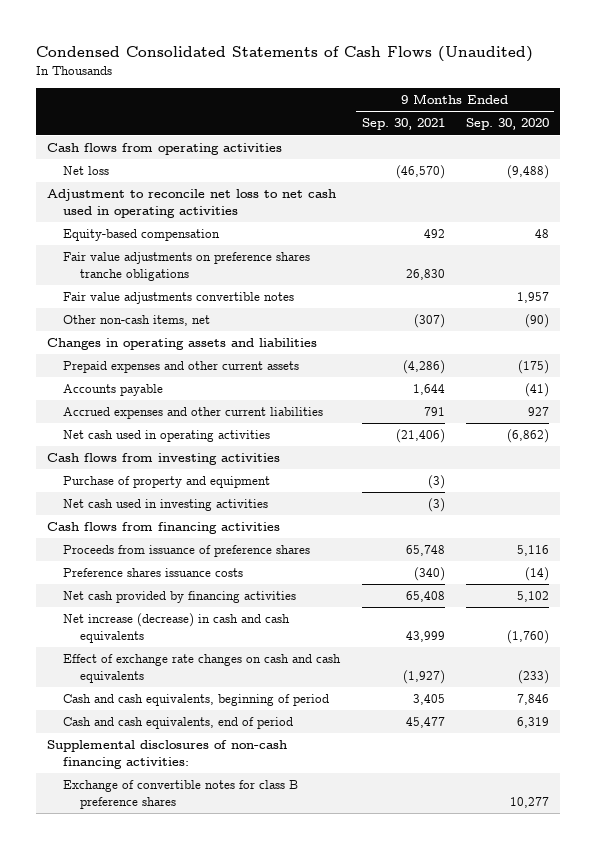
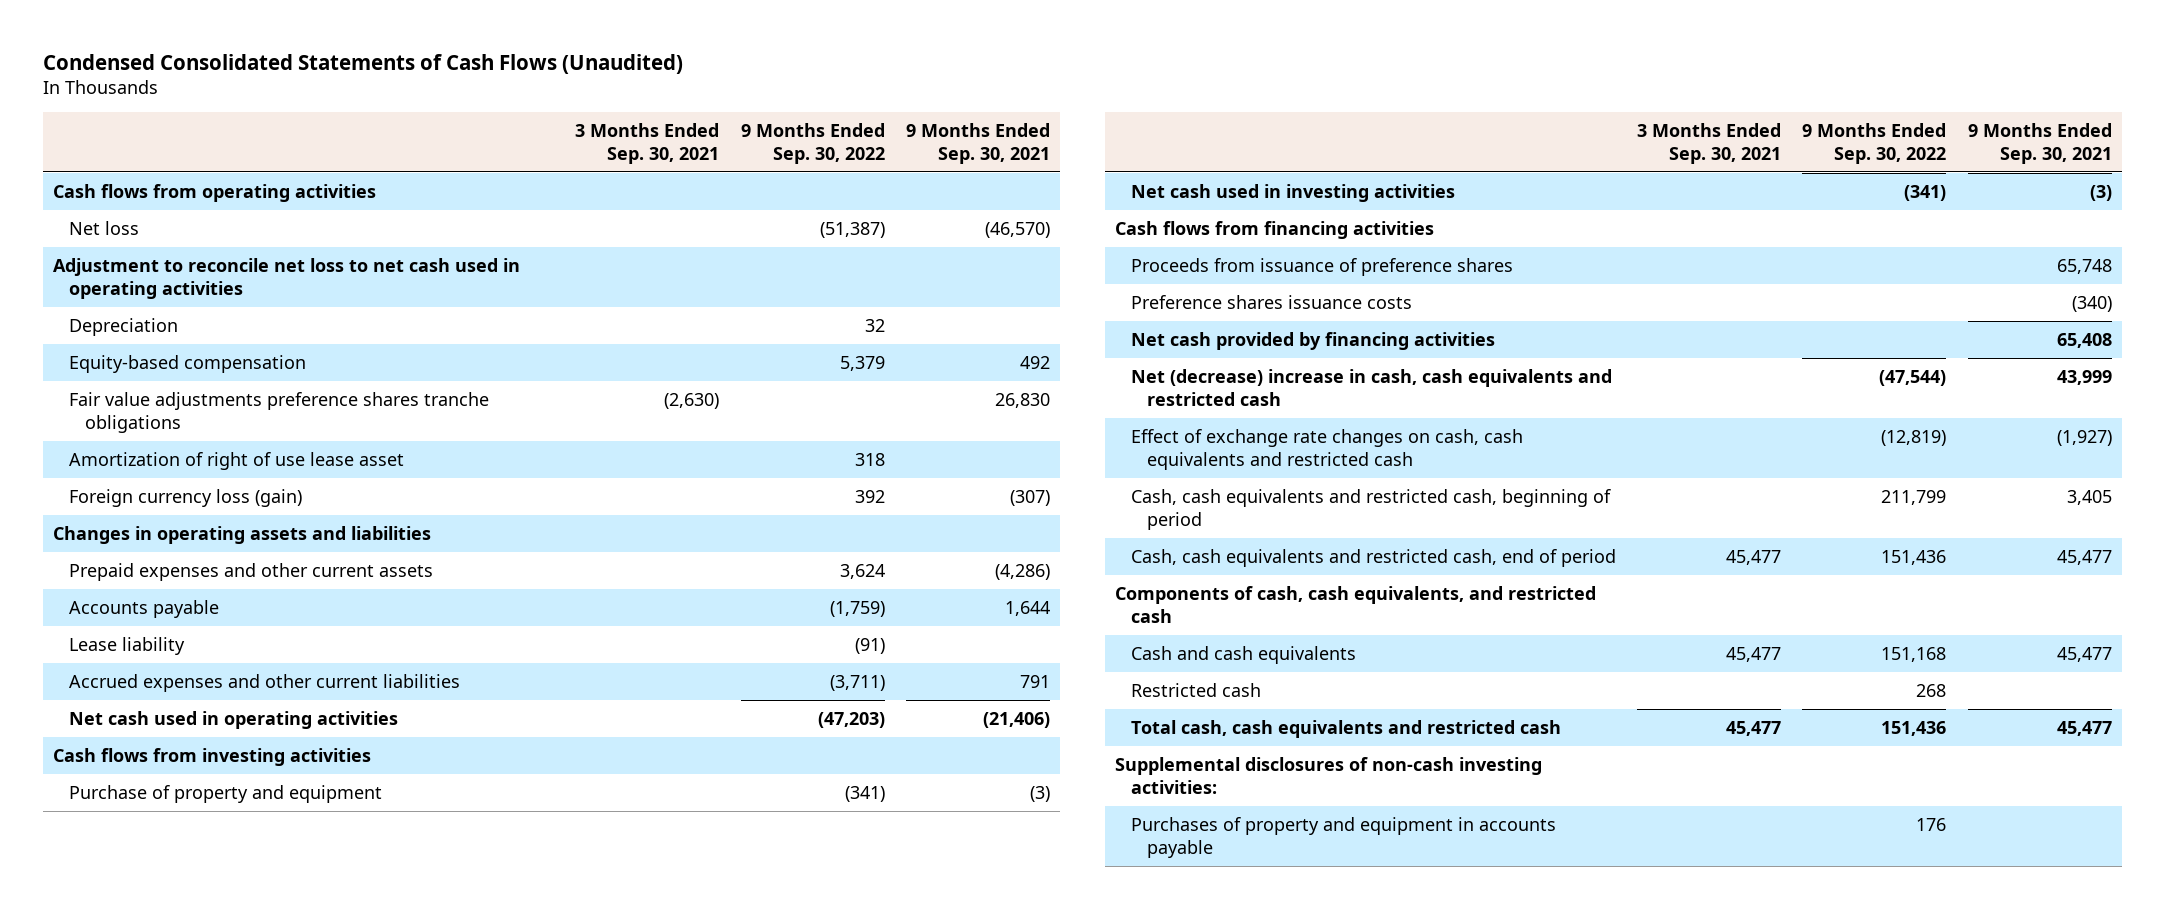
[466,118,550,131] Sep. 30, 2020 -> none
none -> [575,122,720,164] 3 Months Ended Sep. 30, 2021
none -> [740,122,885,164] 9 Months Ended Sep. 30, 2022
none -> [69,317,179,336] Depreciation
[63,292,295,305] Fair value adjustments convertible notes -> none
[63,315,211,327] Other non-cash items, net -> none
[63,252,311,282] Fair value adjustments on preference shares tranche obligations -> [69,391,490,433] Fair value adjustments preference shares tranche obligations
none -> [69,451,405,470] Amortization of right of use lease asset
none -> [69,488,303,507] Foreign currency loss (gain)
none -> [69,636,186,655] Lease liability
[63,780,299,810] Exchange of convertible notes for class B preference shares -> none
[63,613,291,644] Net increase (decrease) in cash and cash equivalents -> [1131,368,1613,406] Net (decrease) increase in cash, cash equivalents and restricted cash
[63,654,342,684] Effect of exchange rate changes on cash and cash equivalents -> [1131,428,1524,470] Effect of exchange rate changes on cash, cash equivalents and restricted cash
[63,694,330,707] Cash and cash equivalents, beginning of period -> [1131,488,1612,530] Cash, cash equivalents and restricted cash, beginning of period
[63,717,294,730] Cash and cash equivalents, end of period -> [1131,548,1617,567] Cash, cash equivalents and restricted cash, end of period
none -> [1115,585,1597,623] Components of cash, cash equivalents, and restricted cash
none -> [1131,645,1357,664] Cash and cash equivalents
none -> [1131,682,1262,697] Restricted cash
none -> [1131,719,1562,738] Total cash, cash equivalents and restricted cash
[47,740,288,770] Supplemental disclosures of non-cash financing activities: -> [1115,756,1543,794] Supplemental disclosures of non-cash investing activities:
none -> [1131,816,1557,858] Purchases of property and equipment in accounts payable

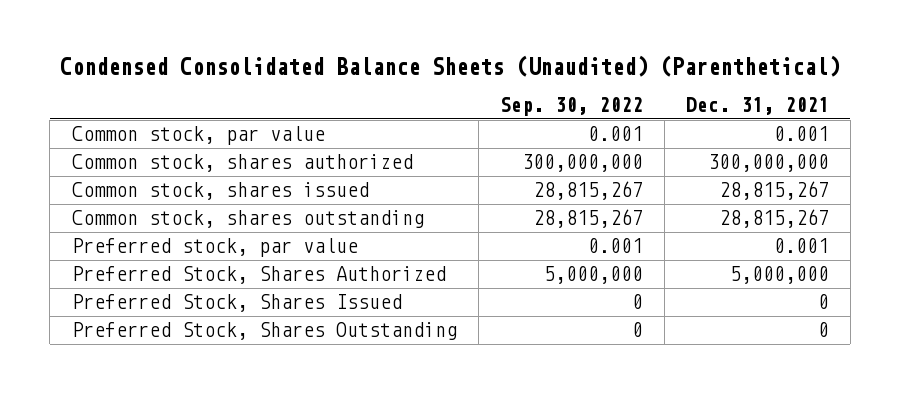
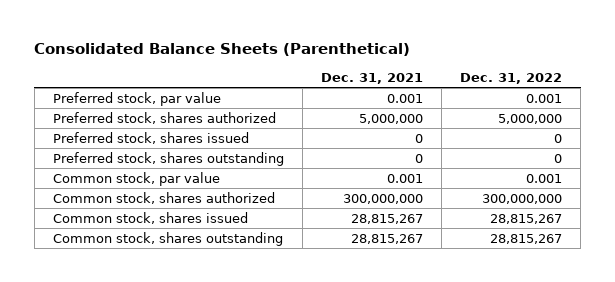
[60,54,841,77] Condensed Consolidated Balance Sheets (Unaudited) (Parenthetical) -> [34,43,411,57] Consolidated Balance Sheets (Parenthetical)
[499,97,643,117] Sep. 30, 2022 -> none
none -> [460,73,563,85] Dec. 31, 2022
[71,238,358,258] Preferred stock, par value -> [52,91,221,106] Preferred stock, par value
none -> [52,111,276,124] Preferred stock, shares authorized
none -> [52,131,249,144] Preferred stock, shares issued
none -> [52,151,284,166] Preferred stock, shares outstanding
[71,266,446,285] Preferred Stock, Shares Authorized -> none
[71,294,402,313] Preferred Stock, Shares Issued -> none
[71,322,457,341] Preferred Stock, Shares Outstanding -> none

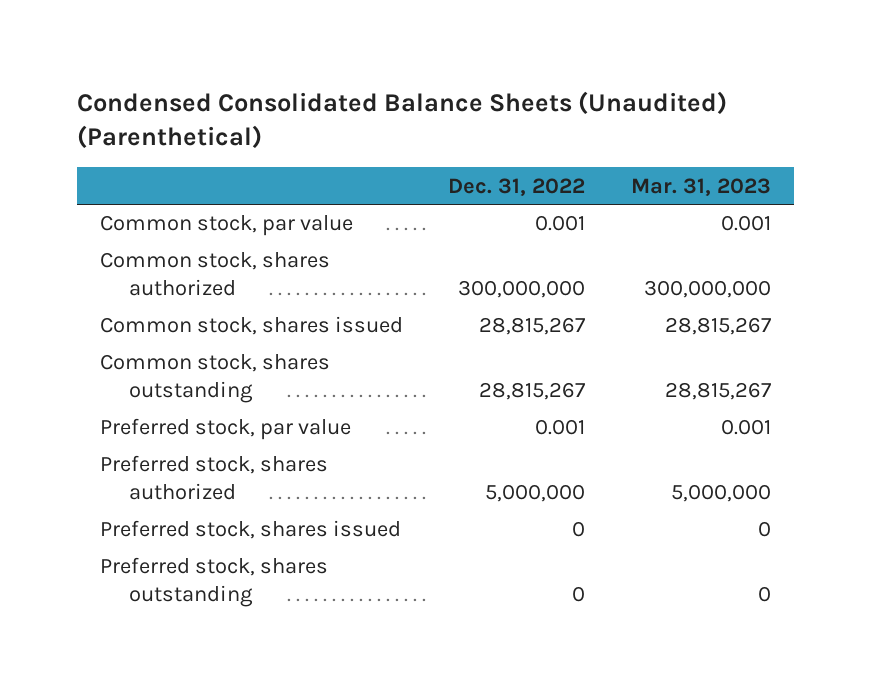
[34,43,411,57] Consolidated Balance Sheets (Parenthetical) -> [76,91,727,150] Condensed Consolidated Balance Sheets (Unaudited) (Parenthetical)
[320,73,423,85] Dec. 31, 2021 -> none
none -> [631,177,772,196] Mar. 31, 2023
[52,91,221,106] Preferred stock, par value -> [99,418,351,441] Preferred stock, par value
[52,111,276,124] Preferred stock, shares authorized -> [99,455,328,501] Preferred stock, shares authorized
[52,131,249,144] Preferred stock, shares issued -> [99,520,401,540] Preferred stock, shares issued
[52,151,284,166] Preferred stock, shares outstanding -> [99,557,328,608] Preferred stock, shares outstanding

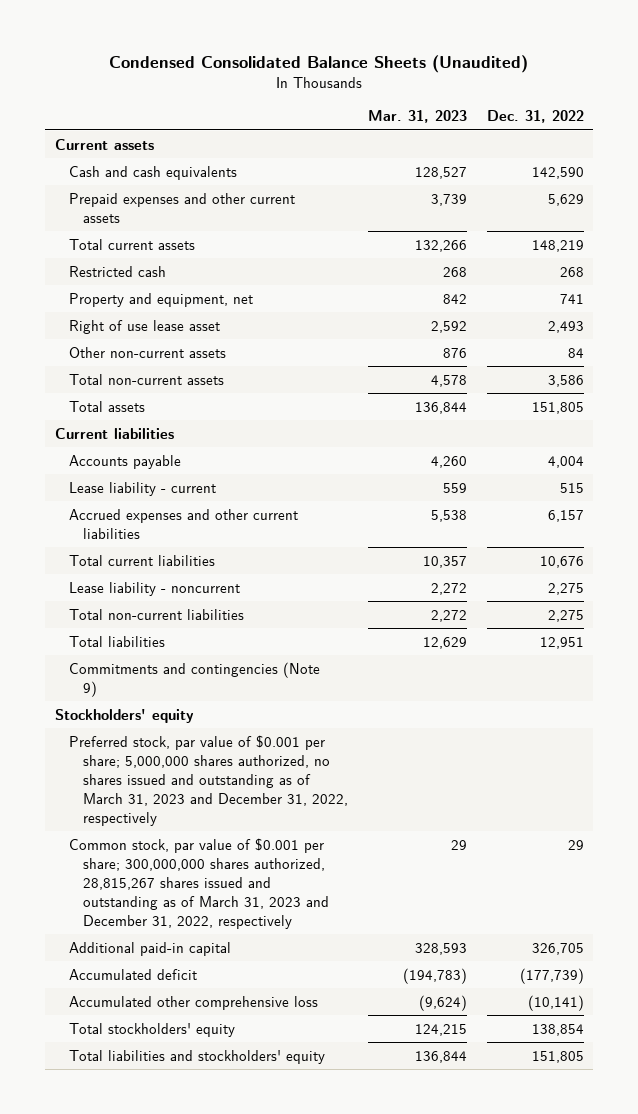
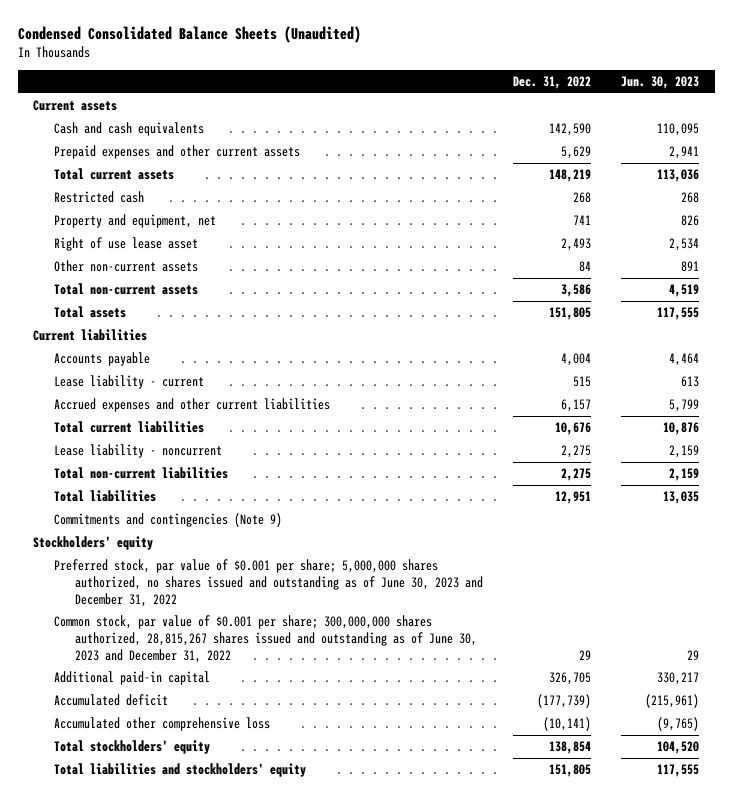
[367,110,467,124] Mar. 31, 2023 -> none
none -> [621,76,700,90] Jun. 30, 2023
[68,734,349,826] Preferred stock, par value of $0.001 per share; 5,000,000 shares authorized, no shares issued and outstanding as of March 31, 2023 and December 31, 2022, respectively -> [53,558,483,607] Preferred stock, par value of $0.001 per share; 5,000,000 shares authorized, no shares issued and outstanding as of June 30, 2023 and December 31, 2022
[68,837,330,929] Common stock, par value of $0.001 per share; 300,000,000 shares authorized, 28,815,267 shares issued and outstanding as of March 31, 2023 and December 31, 2022, respectively -> [53,614,477,663] Common stock, par value of $0.001 per share; 300,000,000 shares authorized, 28,815,267 shares issued and outstanding as of June 30, 2023 and December 31, 2022

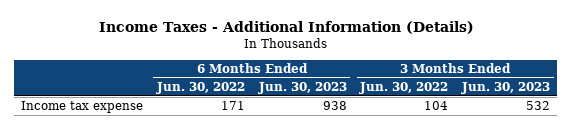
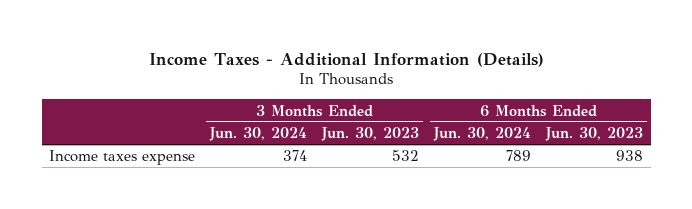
[155,81,245,94] Jun. 30, 2022 -> none
[359,81,449,94] Jun. 30, 2022 -> none
none -> [209,127,308,142] Jun. 30, 2024
none -> [433,127,532,142] Jun. 30, 2024
[20,101,143,114] Income tax expense -> [49,150,196,166] Income taxes expense

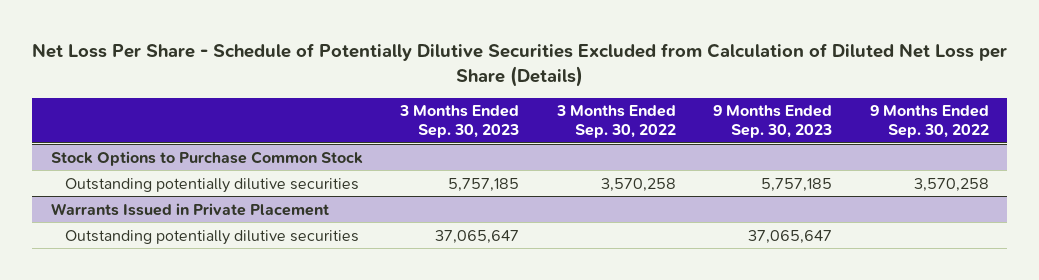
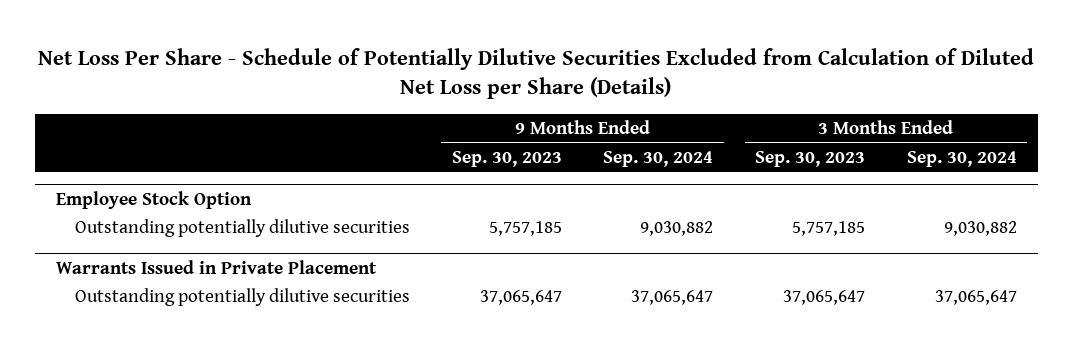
[555,105,676,139] 3 Months Ended Sep. 30, 2022 -> none
[869,105,989,139] 9 Months Ended Sep. 30, 2022 -> none
none -> [603,151,714,168] Sep. 30, 2024
none -> [906,151,1017,168] Sep. 30, 2024
[50,150,363,166] Stock Options to Purchase Common Stock -> [55,190,252,209] Employee Stock Option

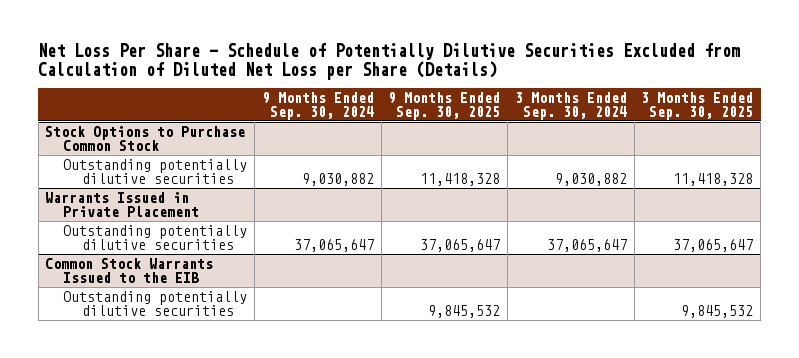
[451,151,562,168] Sep. 30, 2023 -> none
[755,151,866,168] Sep. 30, 2023 -> none
none -> [388,91,501,121] 9 Months Ended Sep. 30, 2025
none -> [641,91,754,121] 3 Months Ended Sep. 30, 2025
[55,190,252,209] Employee Stock Option -> [45,125,246,152] Stock Options to Purchase Common Stock
none -> [45,257,214,284] Common Stock Warrants Issued to the EIB
none -> [63,290,248,317] Outstanding potentially dilutive securities

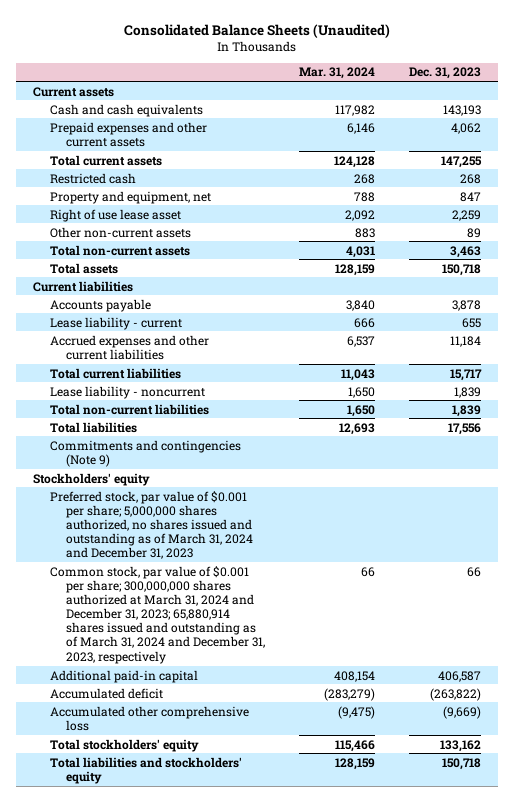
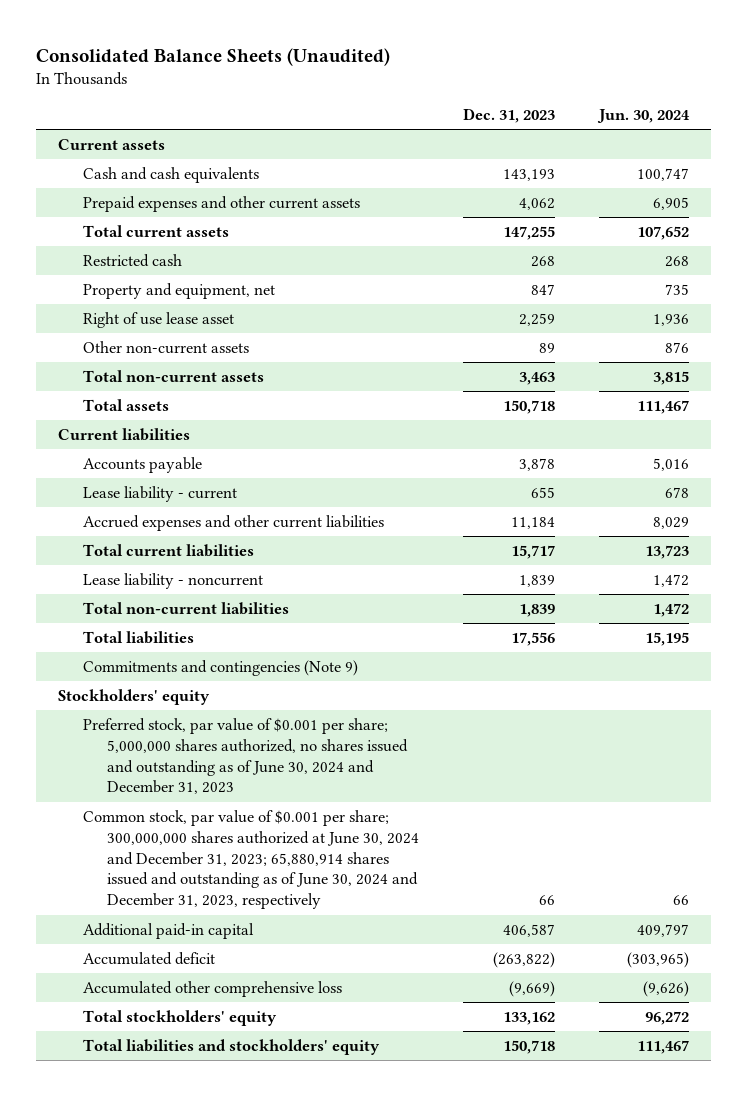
[299,67,376,80] Mar. 31, 2024 -> none
none -> [596,109,690,124] Jun. 30, 2024
[49,490,253,560] Preferred stock, par value of $0.001 per share; 5,000,000 shares authorized, no shares issued and outstanding as of March 31, 2024 and December 31, 2023 -> [82,717,409,795] Preferred stock, par value of $0.001 per share; 5,000,000 shares authorized, no shares issued and outstanding as of June 30, 2024 and December 31, 2023
[49,565,265,664] Common stock, par value of $0.001 per share; 300,000,000 shares authorized at March 31, 2024 and December 31, 2023; 65,880,914 shares issued and outstanding as of March 31, 2024 and December 31, 2023, respectively -> [82,809,420,910] Common stock, par value of $0.001 per share; 300,000,000 shares authorized at June 30, 2024 and December 31, 2023; 65,880,914 shares issued and outstanding as of June 30, 2024 and December 31, 2023, respectively

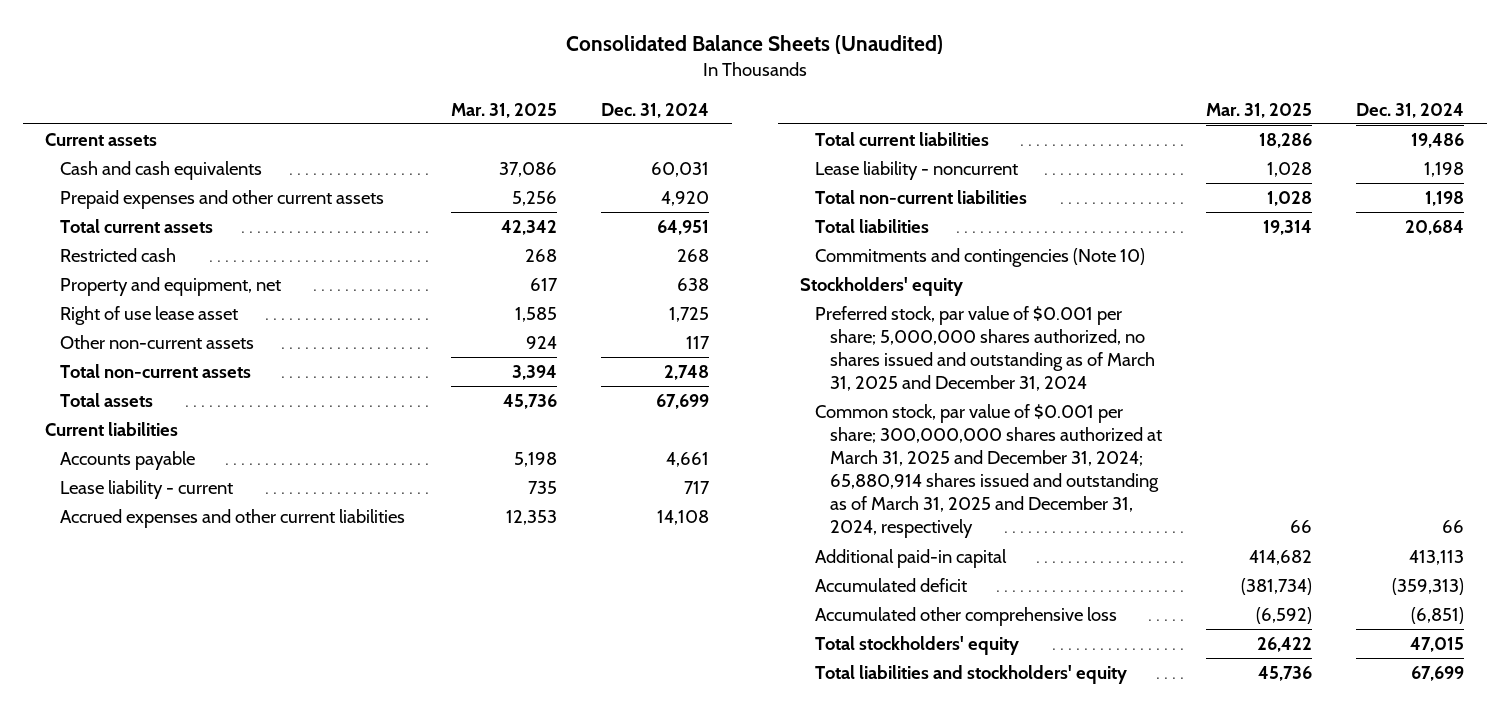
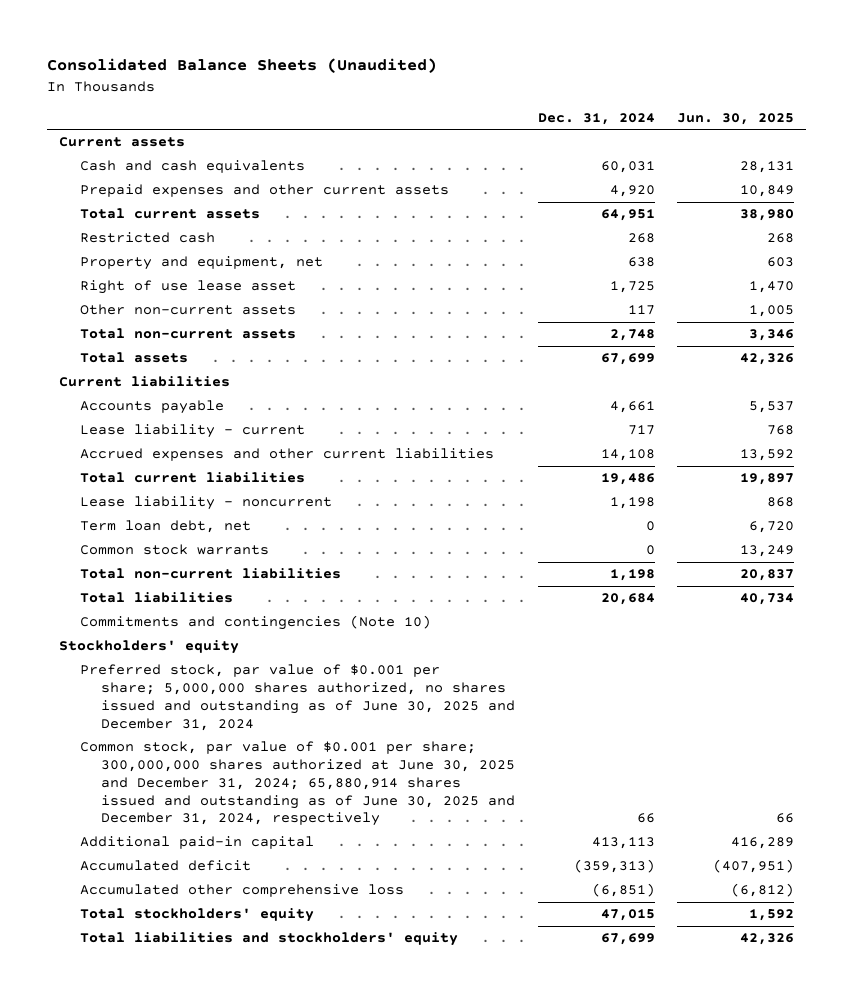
[451,102,558,118] Mar. 31, 2025 -> none
none -> [677,112,795,125] Jun. 30, 2025
none -> [79,520,251,534] Term loan debt, net
none -> [79,544,269,556] Common stock warrants
[814,306,1156,392] Preferred stock, par value of $0.001 per share; 5,000,000 shares authorized, no shares issued and outstanding as of March 31, 2025 and December 31, 2024 -> [79,664,515,731] Preferred stock, par value of $0.001 per share; 5,000,000 shares authorized, no shares issued and outstanding as of June 30, 2025 and December 31, 2024
[814,404,1163,539] Common stock, par value of $0.001 per share; 300,000,000 shares authorized at March 31, 2025 and December 31, 2024; 65,880,914 shares issued and outstanding as of March 31, 2025 and December 31, 2024, respectively -> [79,741,515,827] Common stock, par value of $0.001 per share; 300,000,000 shares authorized at June 30, 2025 and December 31, 2024; 65,880,914 shares issued and outstanding as of June 30, 2025 and December 31, 2024, respectively

